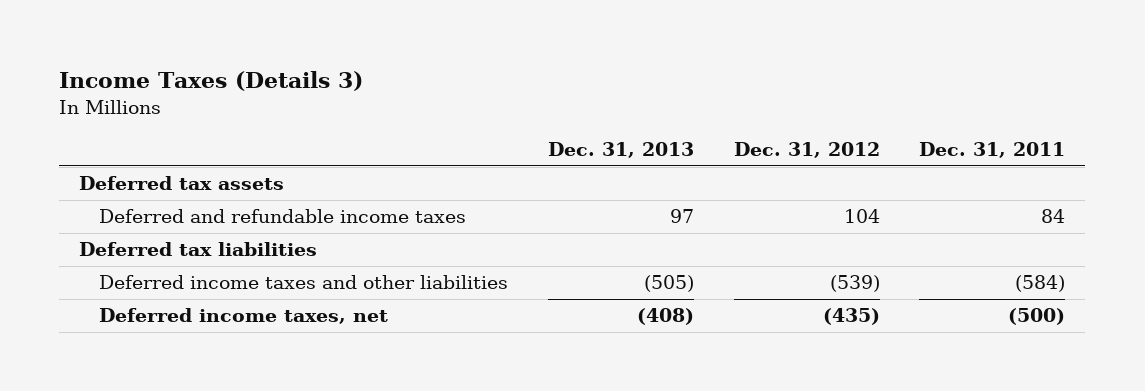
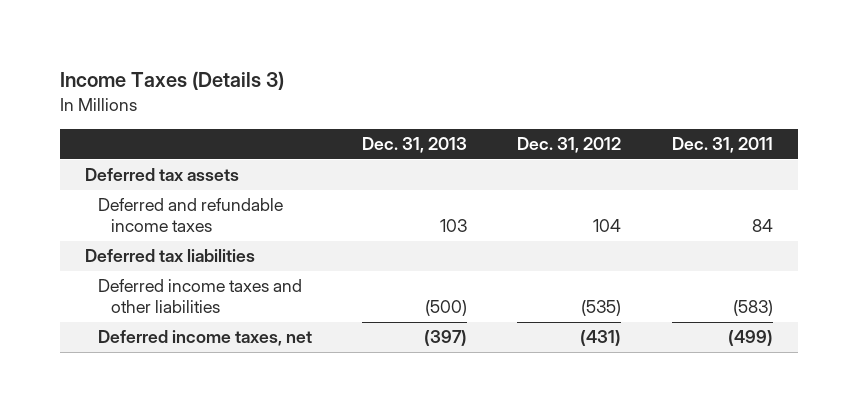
[669,209,694,224] 97 -> [440,219,468,233] 103
[643,275,694,293] (505) -> [425,300,468,317] (500)
[829,275,880,293] (539) -> [581,300,622,317] (535)
[1015,275,1066,293] (584) -> [732,300,773,317] (583)
[636,308,694,326] (408) -> [424,330,468,347] (397)
[822,308,880,326] (435) -> [580,330,622,347] (431)
[1008,308,1066,326] (500) -> [727,330,773,347] (499)

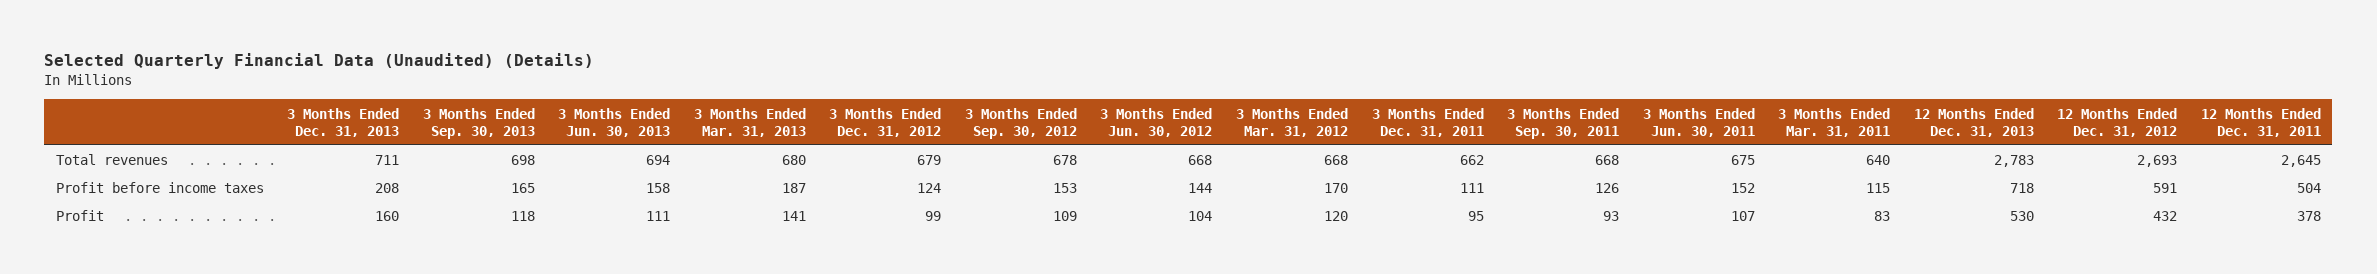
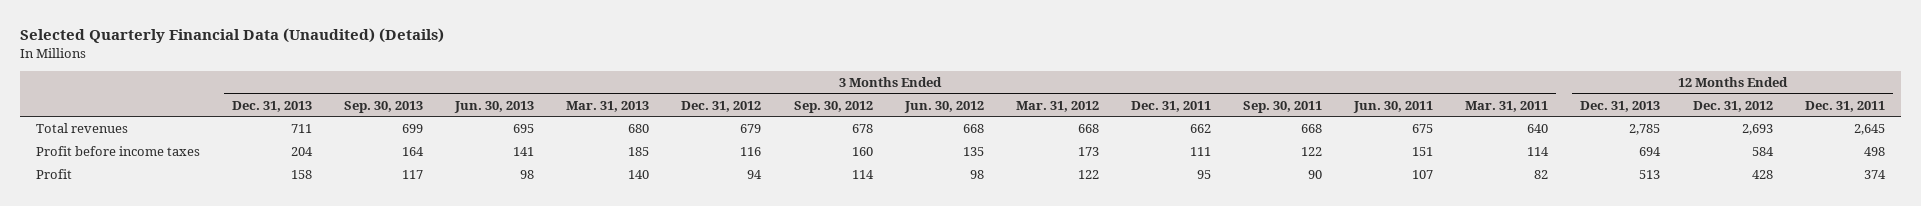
[510,155,535,166] 698 -> [402,124,424,134] 699
[646,155,671,166] 694 -> [513,124,535,134] 695
[1993,155,2034,168] 2,783 -> [1629,124,1661,136] 2,785
[375,183,400,194] 208 -> [291,147,314,157] 204
[510,183,535,194] 165 -> [402,147,425,157] 164
[646,183,671,194] 158 -> [513,147,535,157] 141
[781,183,806,194] 187 -> [628,147,650,157] 185
[917,183,942,194] 124 -> [740,147,762,157] 116
[1052,183,1077,194] 153 -> [851,147,873,157] 160
[1188,183,1213,194] 144 -> [962,147,984,157] 135
[1324,183,1349,194] 170 -> [1077,147,1099,157] 173
[1595,183,1620,194] 126 -> [1301,147,1323,157] 122
[1730,183,1755,194] 152 -> [1412,147,1434,157] 151
[1866,183,1891,194] 115 -> [1527,147,1550,157] 114
[2009,183,2034,194] 718 -> [1639,147,1662,157] 694
[2153,183,2178,194] 591 -> [1751,147,1774,157] 584
[2296,183,2321,194] 504 -> [1863,147,1885,157] 498
[375,211,400,222] 160 -> [291,170,313,180] 158
[510,211,535,222] 118 -> [402,170,424,180] 117
[646,211,671,222] 111 -> [520,170,535,180] 98
[781,211,806,222] 141 -> [628,170,650,180] 140
[925,211,942,222] 99 -> [747,170,763,180] 94
[1052,211,1077,222] 109 -> [851,170,874,180] 114
[1188,211,1213,222] 104 -> [969,170,984,180] 98
[1324,211,1349,222] 120 -> [1077,170,1099,180] 122
[1603,211,1620,222] 93 -> [1308,170,1323,180] 90
[1874,211,1891,222] 83 -> [1534,170,1549,180] 82
[2009,211,2034,222] 530 -> [1639,170,1661,180] 513
[2153,211,2178,222] 432 -> [1751,170,1773,180] 428
[2296,211,2321,222] 378 -> [1863,170,1886,180] 374

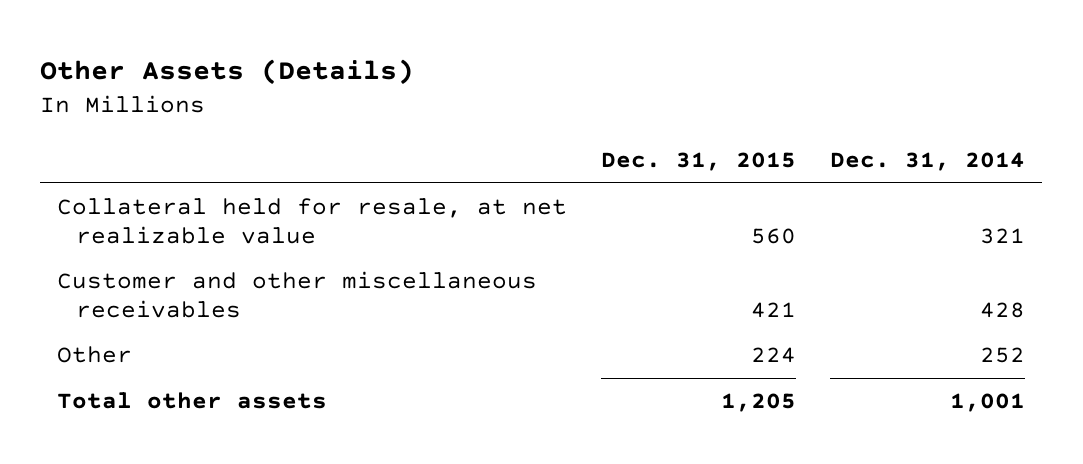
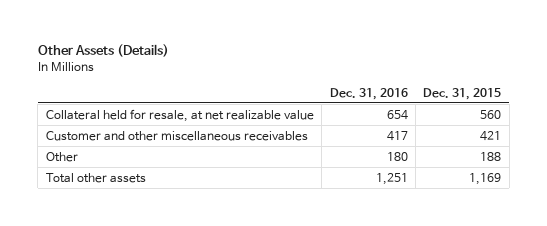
[830,152,1026,172] Dec. 31, 2014 -> none
none -> [329,87,408,100] Dec. 31, 2016
[751,347,797,364] 224 -> [480,151,502,161] 188
[721,393,797,413] 1,205 -> [469,172,502,185] 1,169

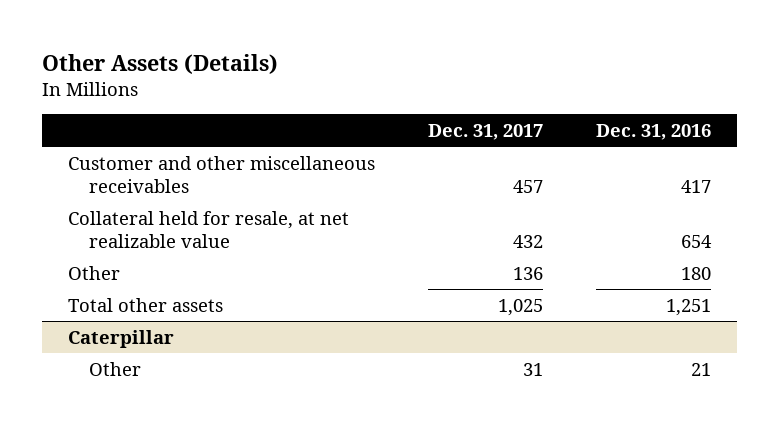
[423,87,502,100] Dec. 31, 2015 -> none
none -> [428,123,544,140] Dec. 31, 2017
[45,108,314,122] Collateral held for resale, at net realizable value -> [68,210,350,248] Collateral held for resale, at net realizable value
none -> [68,329,175,348] Caterpillar
none -> [89,361,142,376] Other

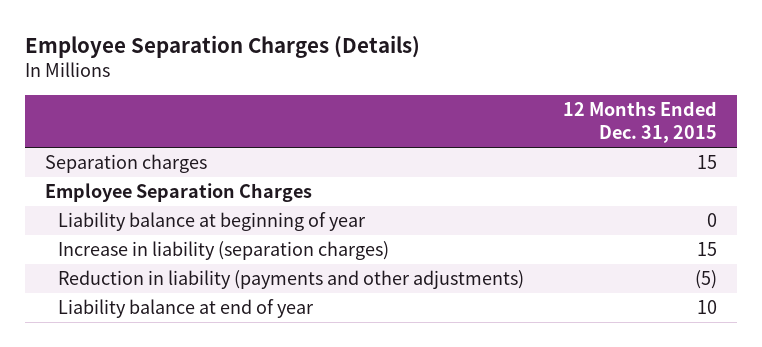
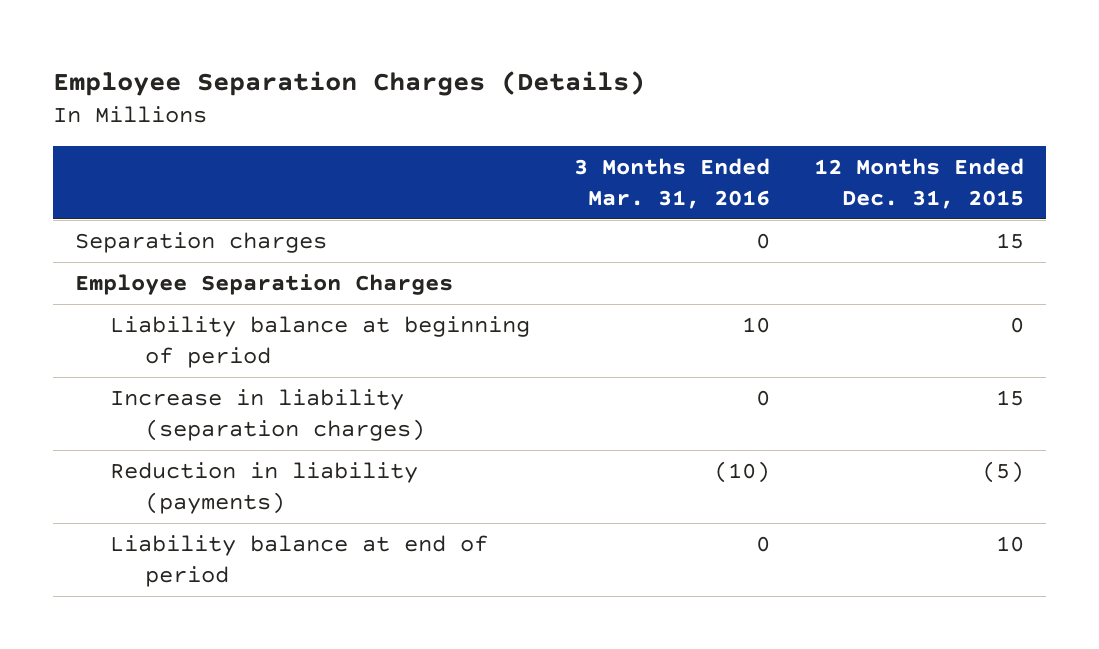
none -> [574,157,771,209] 3 Months Ended Mar. 31, 2016
[58,211,367,231] Liability balance at beginning of year -> [110,316,531,369] Liability balance at beginning of period
[58,269,525,289] Reduction in liability (payments and other adjustments) -> [110,462,419,515] Reduction in liability (payments)
[58,298,315,318] Liability balance at end of year -> [110,535,489,588] Liability balance at end of period

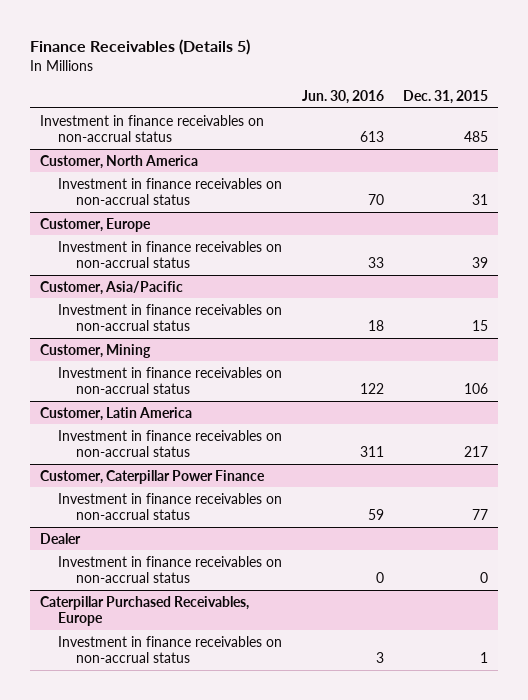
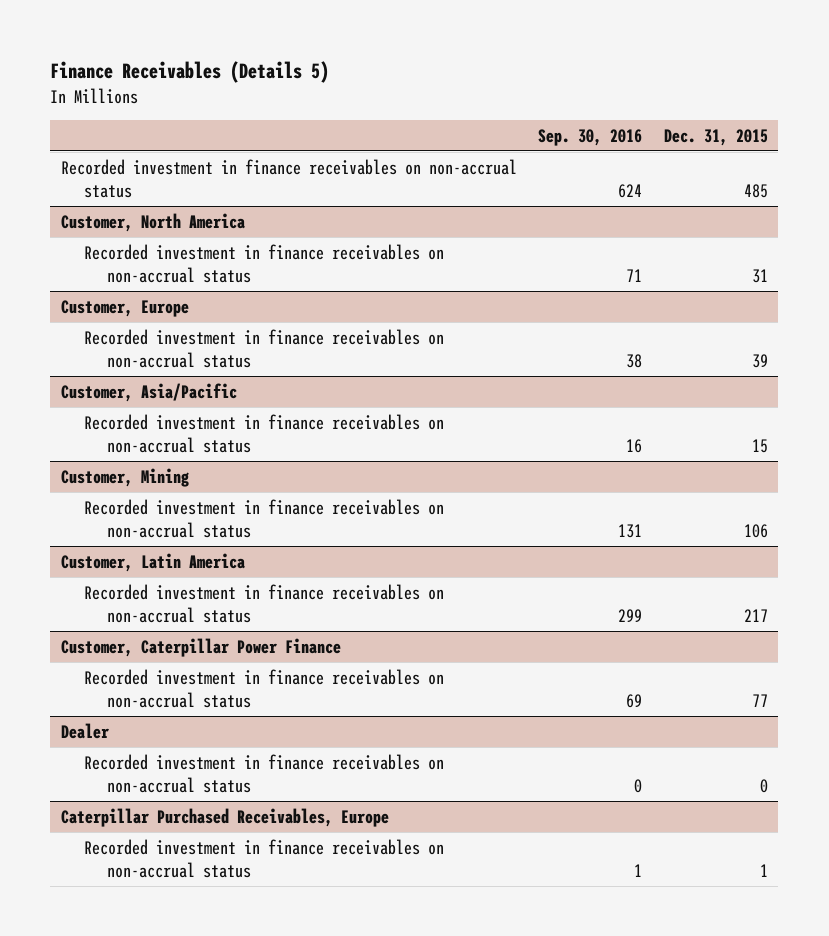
[301,90,384,105] Jun. 30, 2016 -> none
none -> [538,129,643,147] Sep. 30, 2016
[39,114,264,143] Investment in finance receivables on non-accrual status -> [61,158,518,198] Recorded investment in finance receivables on non-accrual status
[57,177,282,206] Investment in finance receivables on non-accrual status -> [84,243,445,283] Recorded investment in finance receivables on non-accrual status
[57,240,282,269] Investment in finance receivables on non-accrual status -> [84,328,445,368] Recorded investment in finance receivables on non-accrual status
[57,303,282,332] Investment in finance receivables on non-accrual status -> [84,413,445,453] Recorded investment in finance receivables on non-accrual status
[57,366,282,395] Investment in finance receivables on non-accrual status -> [84,498,445,538] Recorded investment in finance receivables on non-accrual status
[57,429,282,458] Investment in finance receivables on non-accrual status -> [84,583,445,623] Recorded investment in finance receivables on non-accrual status
[57,492,282,521] Investment in finance receivables on non-accrual status -> [84,668,445,708] Recorded investment in finance receivables on non-accrual status
[57,555,282,584] Investment in finance receivables on non-accrual status -> [84,753,445,793] Recorded investment in finance receivables on non-accrual status
[57,635,282,664] Investment in finance receivables on non-accrual status -> [84,838,445,878] Recorded investment in finance receivables on non-accrual status

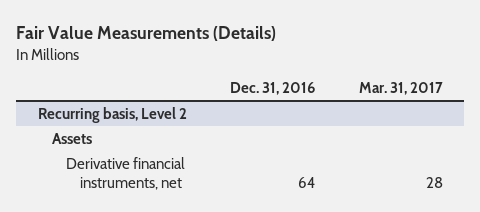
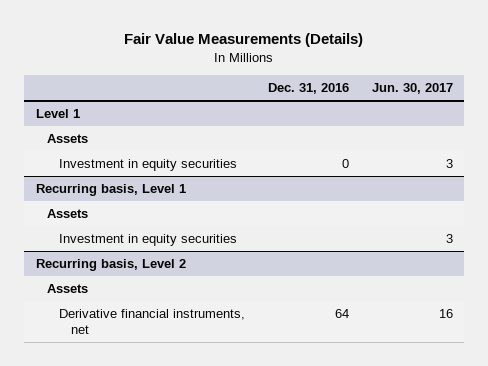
[358,81,443,95] Mar. 31, 2017 -> none
none -> [371,83,453,95] Jun. 30, 2017
none -> [35,109,80,119] Level 1
none -> [47,134,89,144] Assets
none -> [58,159,237,172] Investment in equity securities
none -> [35,184,186,197] Recurring basis, Level 1
none -> [47,209,89,219] Assets
none -> [58,234,237,247] Investment in equity securities

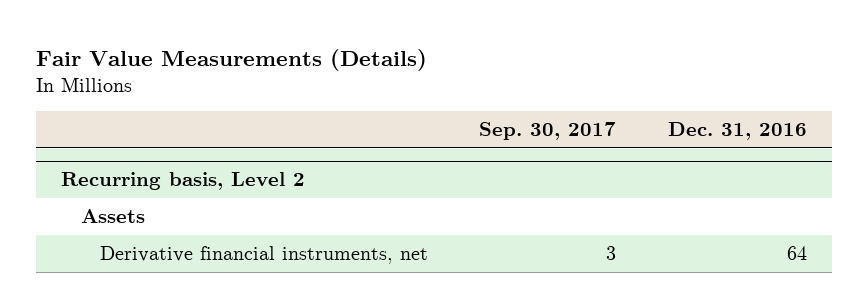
[371,83,453,95] Jun. 30, 2017 -> none
none -> [479,122,617,141] Sep. 30, 2017
[35,109,80,119] Level 1 -> none
[47,134,89,144] Assets -> none
[58,159,237,172] Investment in equity securities -> none
[35,184,186,197] Recurring basis, Level 1 -> none
[47,209,89,219] Assets -> none
[58,234,237,247] Investment in equity securities -> none

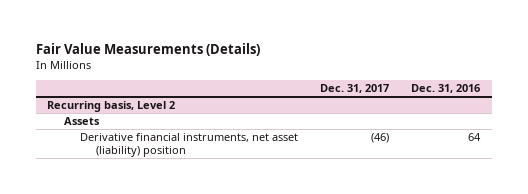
[479,122,617,141] Sep. 30, 2017 -> none
none -> [320,84,390,94] Dec. 31, 2017
[100,246,429,265] Derivative financial instruments, net -> [79,133,298,158] Derivative financial instruments, net asset (liability) position

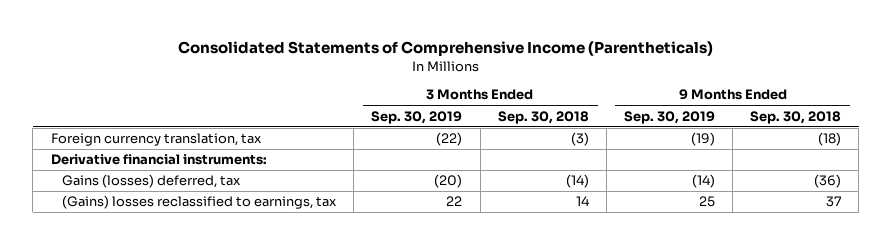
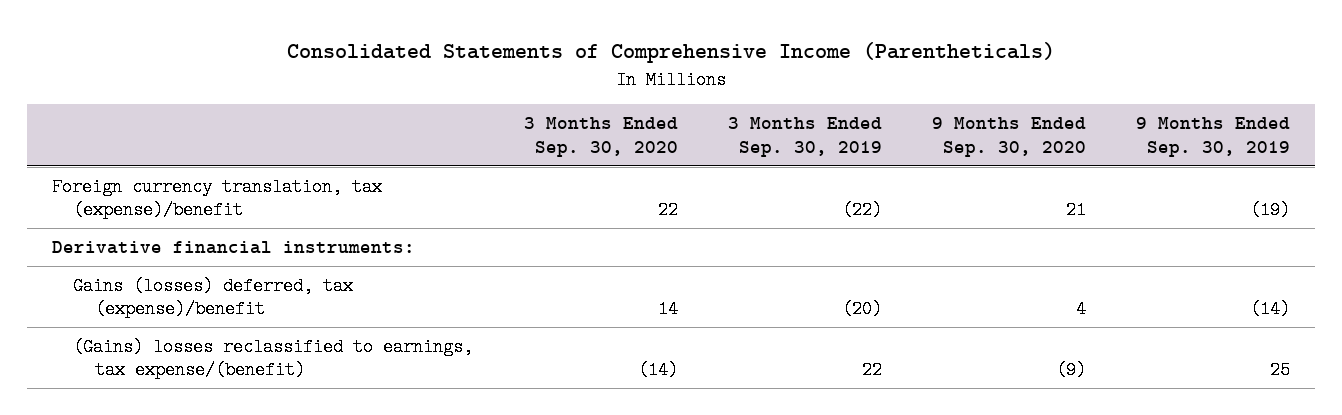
[497,110,589,124] Sep. 30, 2018 -> none
[750,110,842,124] Sep. 30, 2018 -> none
none -> [523,117,678,157] 3 Months Ended Sep. 30, 2020
none -> [931,117,1086,157] 9 Months Ended Sep. 30, 2020
[50,133,262,147] Foreign currency translation, tax -> [51,177,382,220] Foreign currency translation, tax (expense)/benefit
[62,174,242,189] Gains (losses) deferred, tax -> [73,276,354,319] Gains (losses) deferred, tax (expense)/benefit
[62,195,338,210] (Gains) losses reclassified to earnings, tax -> [73,337,474,380] (Gains) losses reclassified to earnings, tax expense/(benefit)

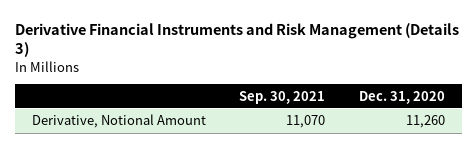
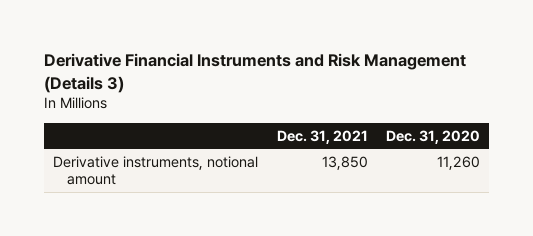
[239,90,326,104] Sep. 30, 2021 -> none
none -> [276,129,368,144] Dec. 31, 2021
[31,114,206,129] Derivative, Notional Amount -> [53,155,259,185] Derivative instruments, notional amount

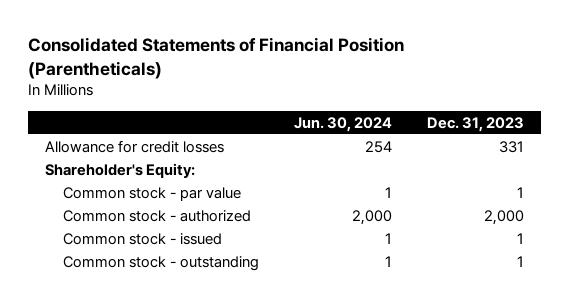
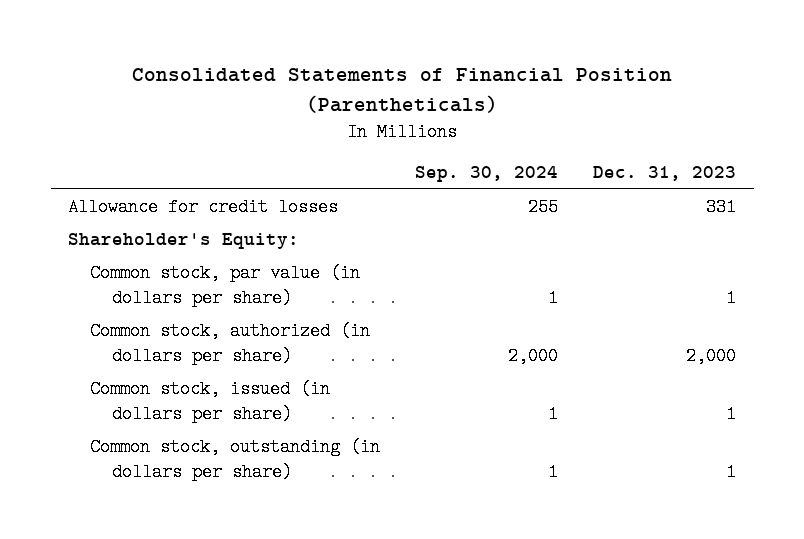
[293,116,392,132] Jun. 30, 2024 -> none
none -> [415,166,559,183] Sep. 30, 2024
[62,186,241,201] Common stock - par value -> [90,264,361,308] Common stock, par value (in dollars per share)
[62,209,251,222] Common stock - authorized -> [90,322,371,366] Common stock, authorized (in dollars per share)
[62,232,222,245] Common stock - issued -> [90,380,331,424] Common stock, issued (in dollars per share)
[62,255,259,271] Common stock - outstanding -> [90,438,381,482] Common stock, outstanding (in dollars per share)

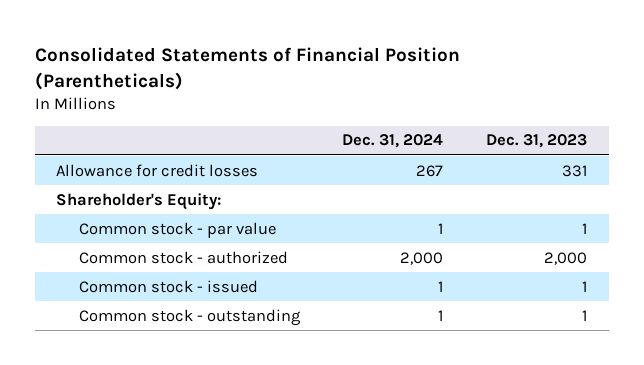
[415,166,559,183] Sep. 30, 2024 -> none
none -> [342,134,444,149] Dec. 31, 2024
[90,264,361,308] Common stock, par value (in dollars per share) -> [78,221,276,238] Common stock - par value
[90,322,371,366] Common stock, authorized (in dollars per share) -> [78,250,288,264] Common stock - authorized
[90,380,331,424] Common stock, issued (in dollars per share) -> [78,279,258,293] Common stock - issued
[90,438,381,482] Common stock, outstanding (in dollars per share) -> [78,308,301,326] Common stock - outstanding

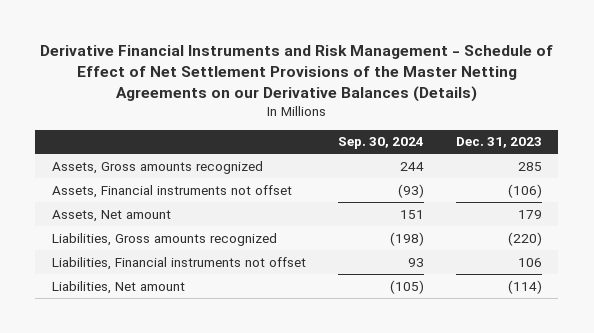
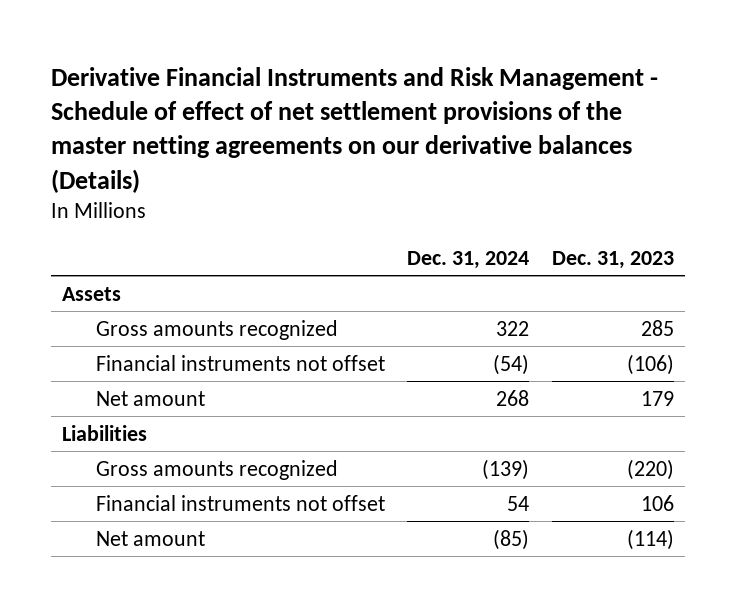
[39,45,553,103] Derivative Financial Instruments and Risk Management - Schedule of Effect of Net Settlement Provisions of the Master Netting Agreements on our Derivative Balances (Details) -> [51,66,659,193] Derivative Financial Instruments and Risk Management - Schedule of effect of net settlement provisions of the master netting agreements on our derivative balances (Details)
[337,137,424,150] Sep. 30, 2024 -> none
none -> [407,251,530,270] Dec. 31, 2024
none -> [62,286,122,301] Assets
[51,160,263,174] Assets, Gross amounts recognized -> [95,319,338,340] Gross amounts recognized
[51,184,292,198] Assets, Financial instruments not offset -> [95,354,385,371] Financial instruments not offset
[51,209,171,222] Assets, Net amount -> [95,390,205,406] Net amount
none -> [62,424,148,441] Liabilities
[51,232,277,246] Liabilities, Gross amounts recognized -> [95,459,338,480] Gross amounts recognized
[51,256,306,270] Liabilities, Financial instruments not offset -> [95,494,385,511] Financial instruments not offset
[51,280,185,294] Liabilities, Net amount -> [95,530,205,546] Net amount

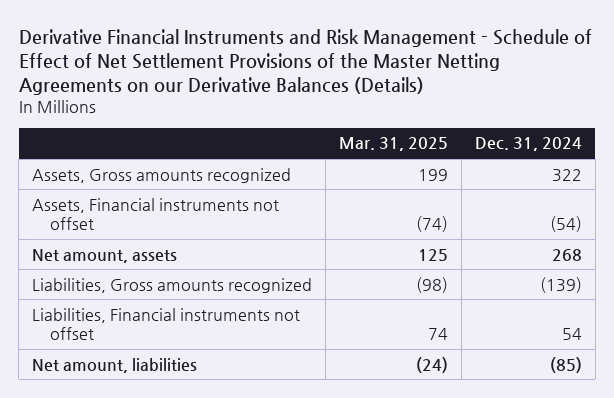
[51,66,659,193] Derivative Financial Instruments and Risk Management - Schedule of effect of net settlement provisions of the master netting agreements on our derivative balances (Details) -> [18,28,592,96] Derivative Financial Instruments and Risk Management - Schedule of Effect of Net Settlement Provisions of the Master Netting Agreements on our Derivative Balances (Details)
[551,251,674,270] Dec. 31, 2023 -> none
none -> [338,137,448,152] Mar. 31, 2025
[62,286,122,301] Assets -> none
[62,424,148,441] Liabilities -> none
[95,319,338,340] Gross amounts recognized -> [31,167,291,183] Assets, Gross amounts recognized
[95,354,385,371] Financial instruments not offset -> [31,197,279,230] Assets, Financial instruments not offset
[95,390,205,406] Net amount -> [31,248,177,263] Net amount, assets
[95,459,338,480] Gross amounts recognized -> [31,277,312,293] Liabilities, Gross amounts recognized
[95,494,385,511] Financial instruments not offset -> [31,307,300,340] Liabilities, Financial instruments not offset
[95,530,205,546] Net amount -> [31,357,197,373] Net amount, liabilities

